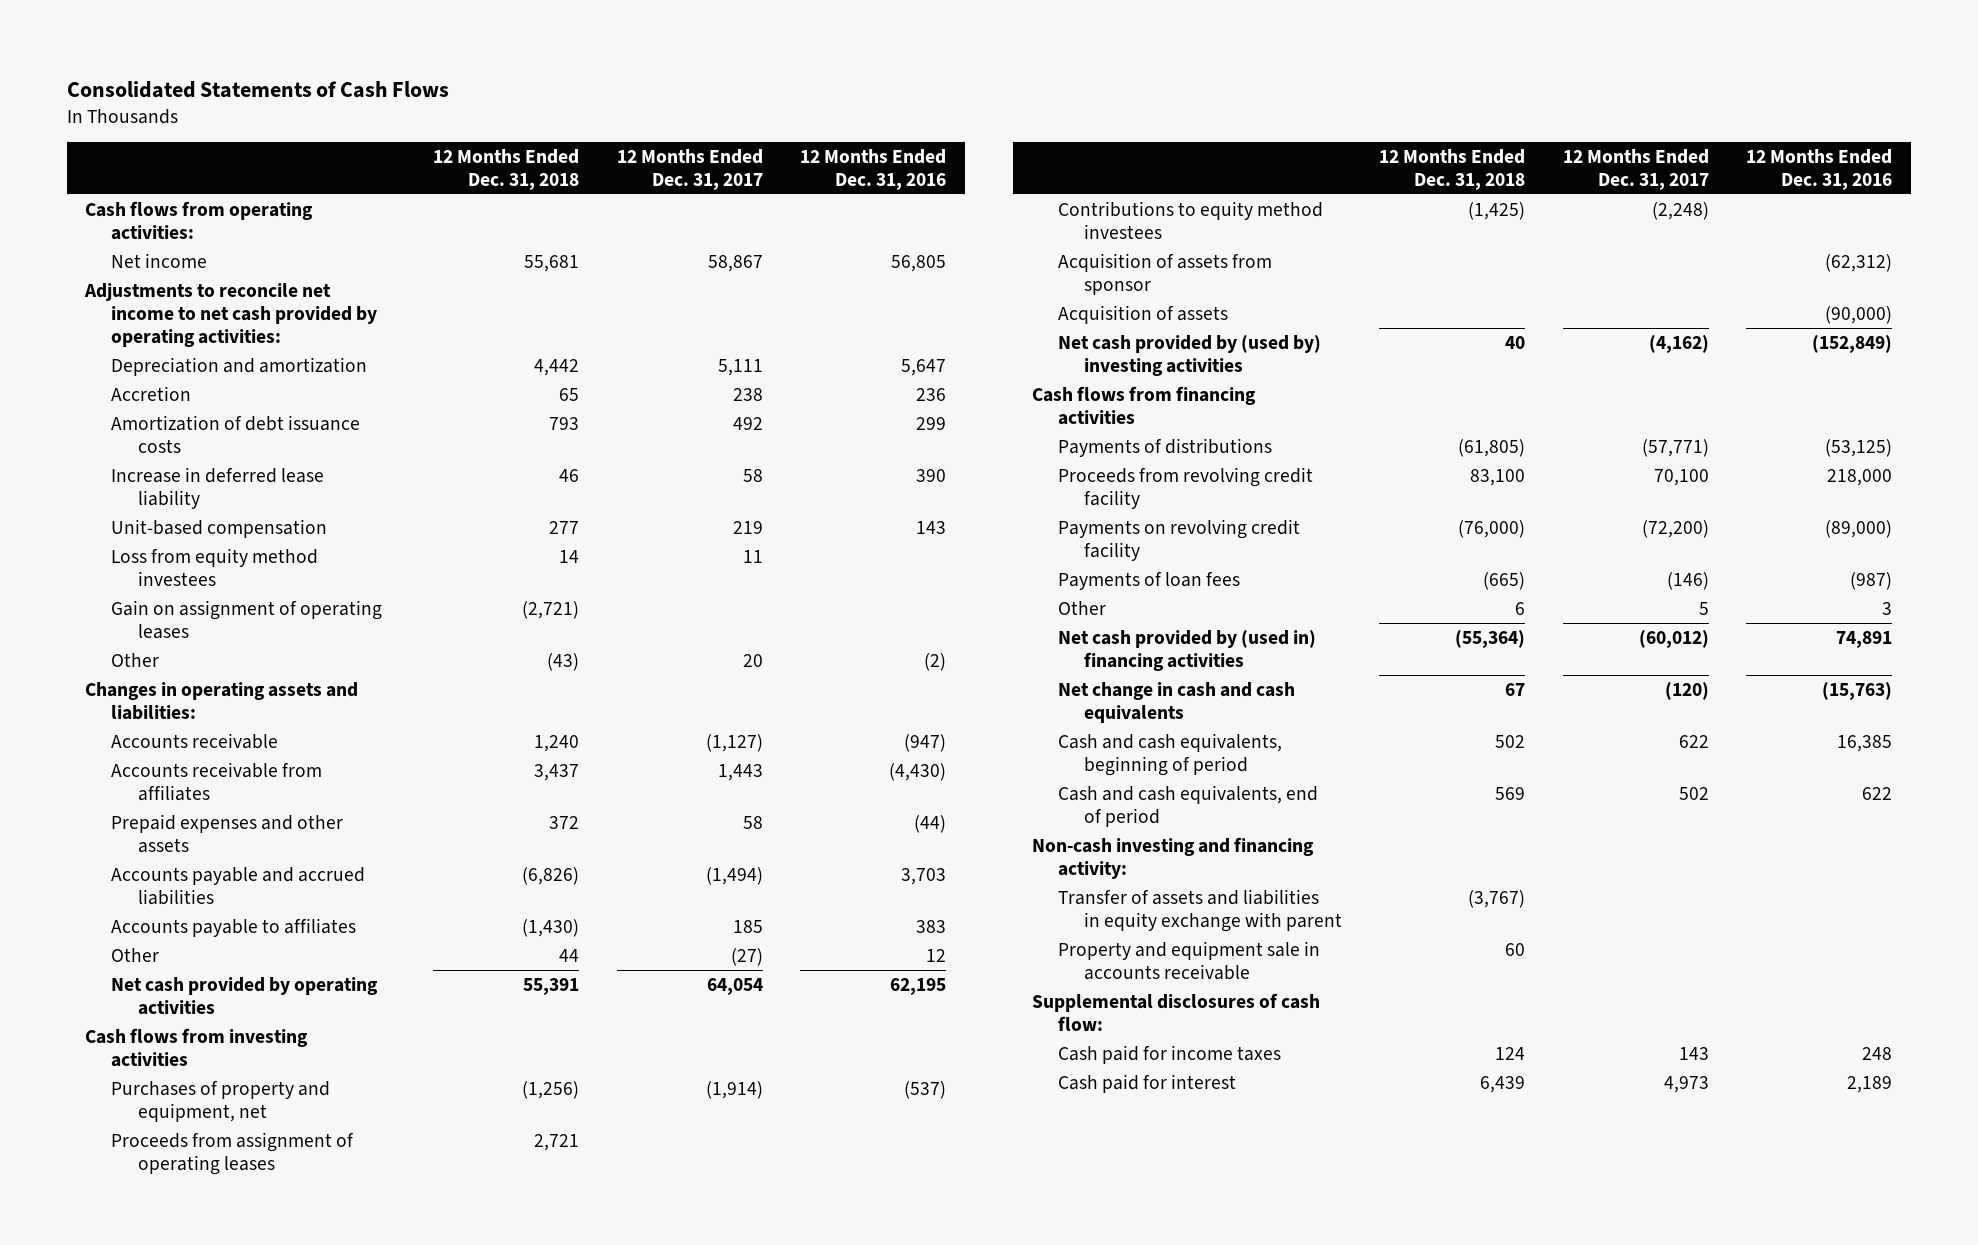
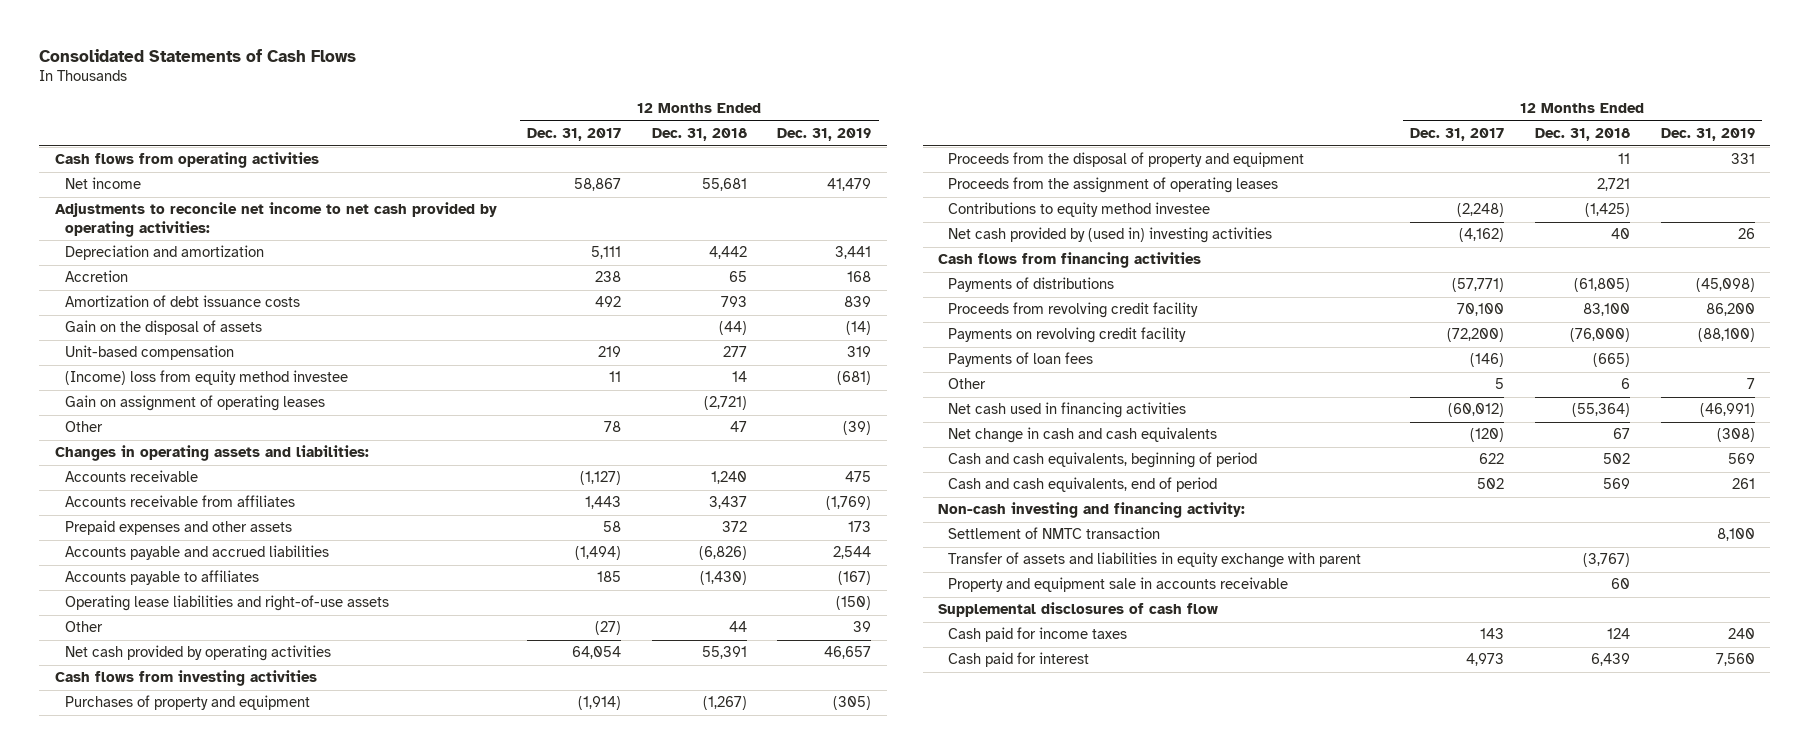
[799,148,946,190] 12 Months Ended Dec. 31, 2016 -> none
none -> [777,128,872,142] Dec. 31, 2019
[85,200,314,241] Cash flows from operating activities: -> [54,152,319,169] Cash flows from operating activities
[111,466,325,510] Increase in deferred lease liability -> none
none -> [65,320,263,336] Gain on the disposal of assets
[111,547,319,587] Loss from equity method investees -> [65,370,349,386] (Income) loss from equity method investee
[547,652,580,671] (43) -> [729,421,747,433] 47
[742,653,763,667] 20 -> [604,421,622,433] 78
none -> [65,595,390,612] Operating lease liabilities and right-of-use assets
[1057,252,1272,296] Acquisition of assets from sponsor -> none
[1057,304,1228,324] Acquisition of assets -> none
[111,1080,331,1123] Purchases of property and equipment, net -> [65,695,311,711] Purchases of property and equipment
[522,1080,580,1099] (1,256) -> [702,696,747,711] (1,267)
none -> [948,152,1305,168] Proceeds from the disposal of property and equipment
[111,1131,355,1176] Proceeds from assignment of operating leases -> [948,177,1279,194] Proceeds from the assignment of operating leases
[1057,200,1323,240] Contributions to equity method investees -> [948,202,1211,218] Contributions to equity method investee
[1057,334,1321,377] Net cash provided by (used by) investing activities -> [948,227,1273,244] Net cash provided by (used in) investing activities
[1057,629,1316,672] Net cash provided by (used in) financing activities -> [948,402,1187,419] Net cash used in financing activities
none -> [948,527,1161,540] Settlement of NMTC transaction
[1031,992,1320,1032] Supplemental disclosures of cash flow: -> [937,602,1218,618] Supplemental disclosures of cash flow

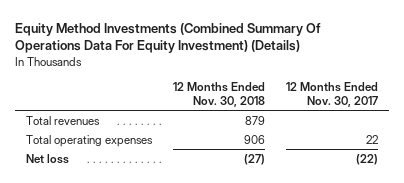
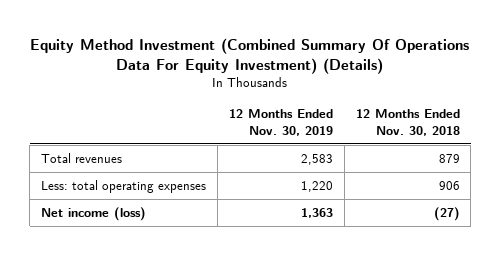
[15,22,322,54] Equity Method Investments (Combined Summary Of Operations Data For Equity Investment) (Details) -> [30,37,470,74] Equity Method Investment (Combined Summary Of Operations Data For Equity Investment) (Details)
[286,81,379,107] 12 Months Ended Nov. 30, 2017 -> none
none -> [228,108,333,136] 12 Months Ended Nov. 30, 2019
[25,134,153,147] Total operating expenses -> [41,179,207,193] Less: total operating expenses
[25,153,69,164] Net loss -> [41,206,147,221] Net income (loss)

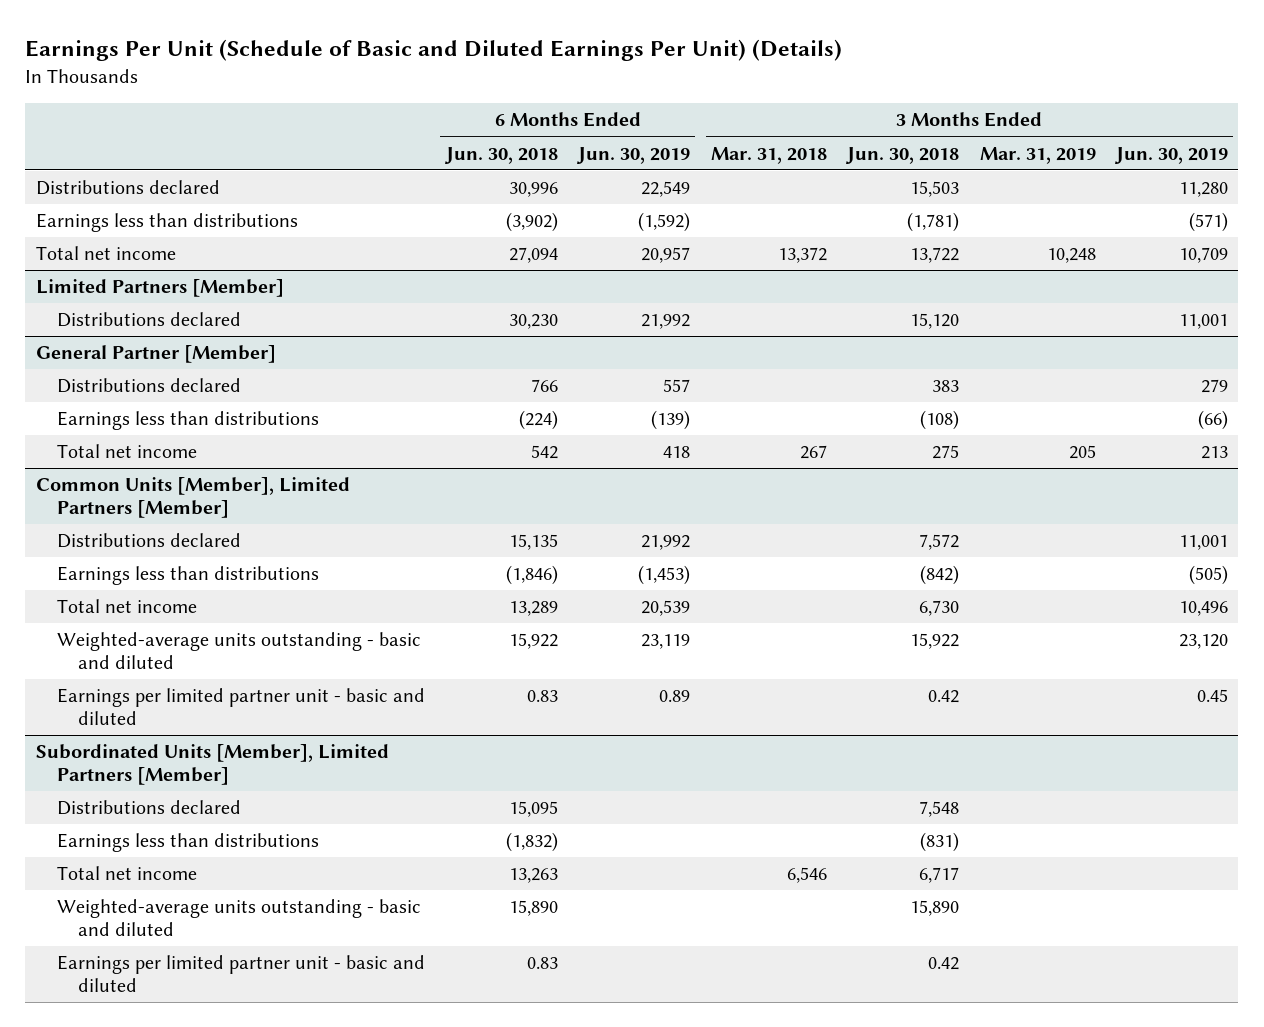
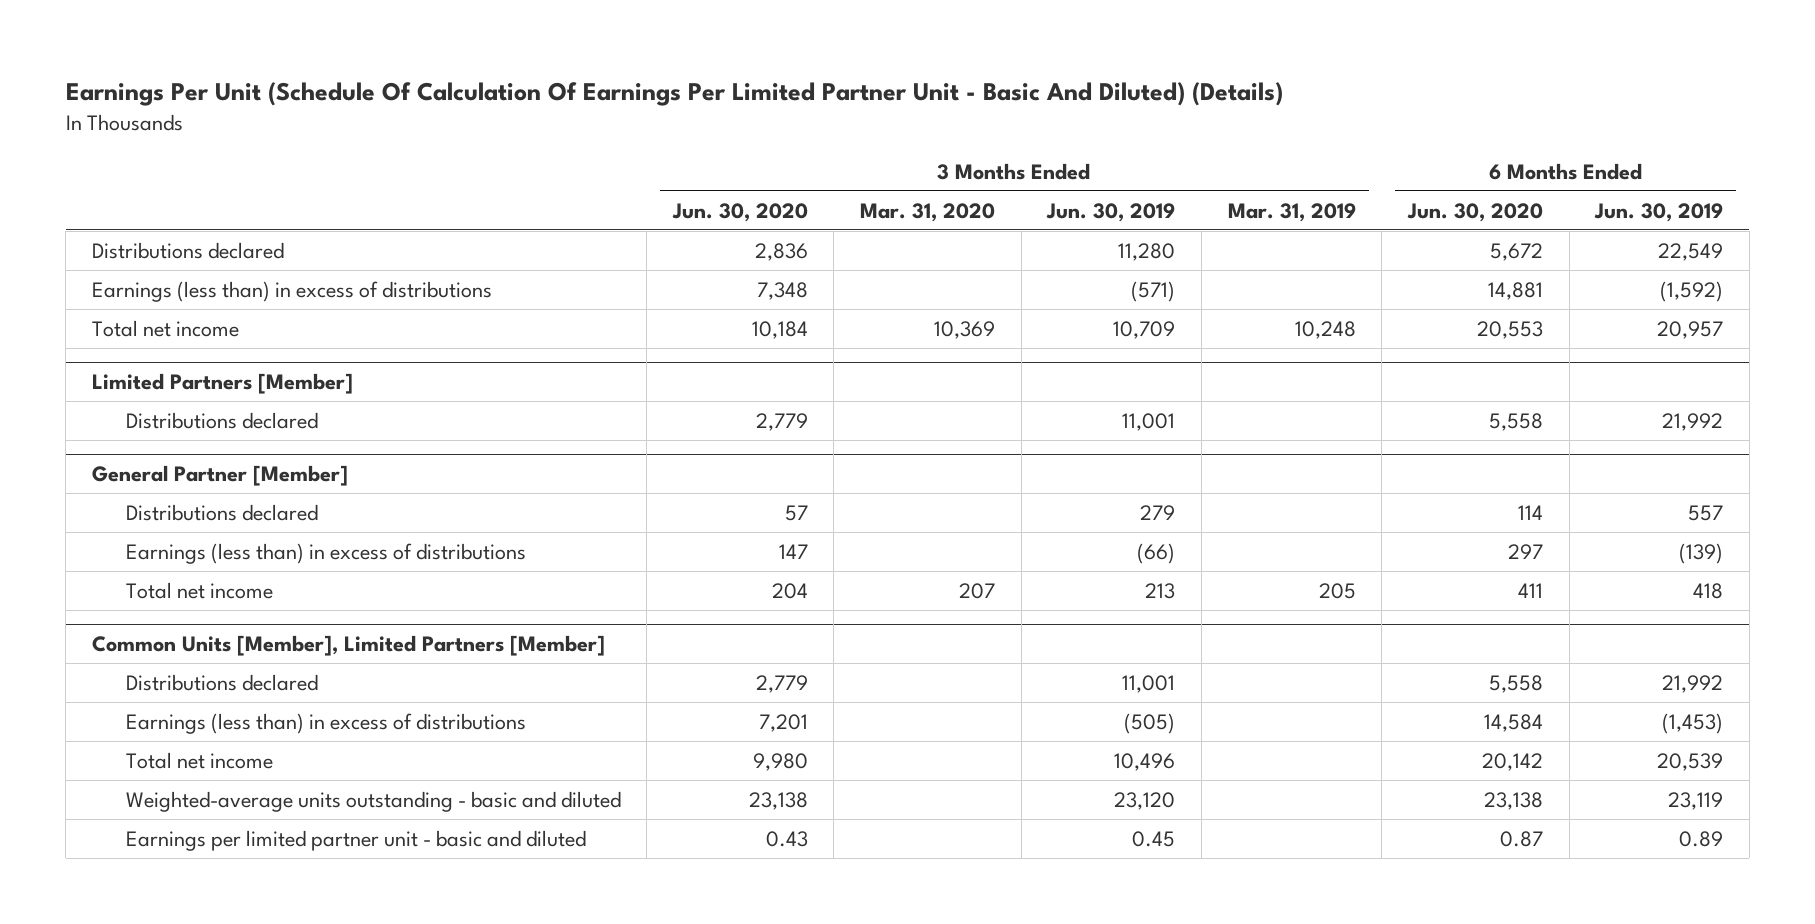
[25,39,843,62] Earnings Per Unit (Schedule of Basic and Diluted Earnings Per Unit) (Details) -> [65,82,1283,107] Earnings Per Unit (Schedule Of Calculation Of Earnings Per Limited Partner Unit - Basic And Diluted) (Details)
[443,146,558,164] Jun. 30, 2018 -> none
[710,146,827,164] Mar. 31, 2018 -> none
[845,146,960,164] Jun. 30, 2018 -> none
none -> [671,202,808,222] Jun. 30, 2020
none -> [860,202,996,222] Mar. 31, 2020
none -> [1406,202,1543,222] Jun. 30, 2020
[35,213,298,233] Earnings less than distributions -> [91,280,492,302] Earnings (less than) in excess of distributions
[57,411,320,431] Earnings less than distributions -> [125,542,526,564] Earnings (less than) in excess of distributions
[57,566,320,586] Earnings less than distributions -> [125,712,526,734] Earnings (less than) in excess of distributions
[35,744,389,786] Subordinated Units [Member], Limited Partners [Member] -> none
[57,800,242,816] Distributions declared -> none
[57,833,320,853] Earnings less than distributions -> none
[57,866,198,881] Total net income -> none
[57,899,422,937] Weighted-average units outstanding - basic and diluted -> none
[57,955,426,993] Earnings per limited partner unit - basic and diluted -> none

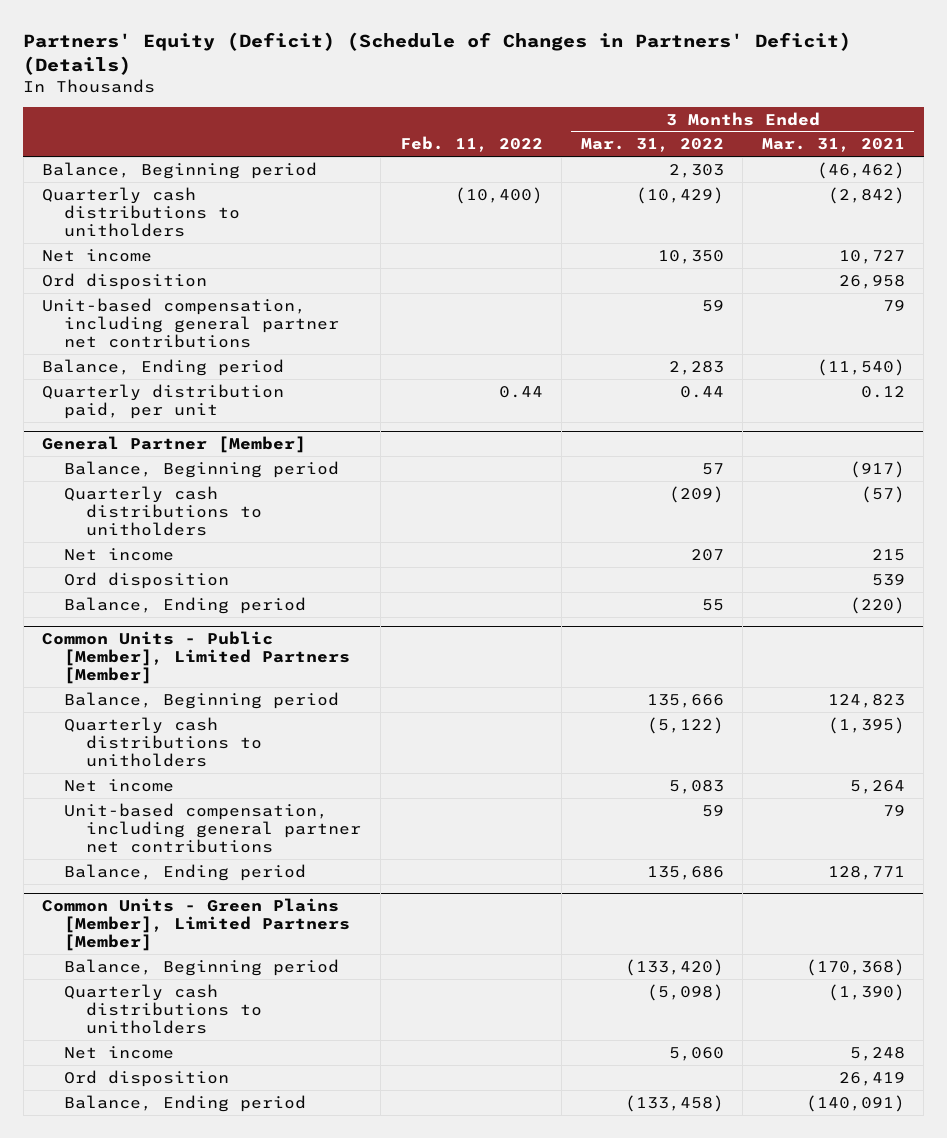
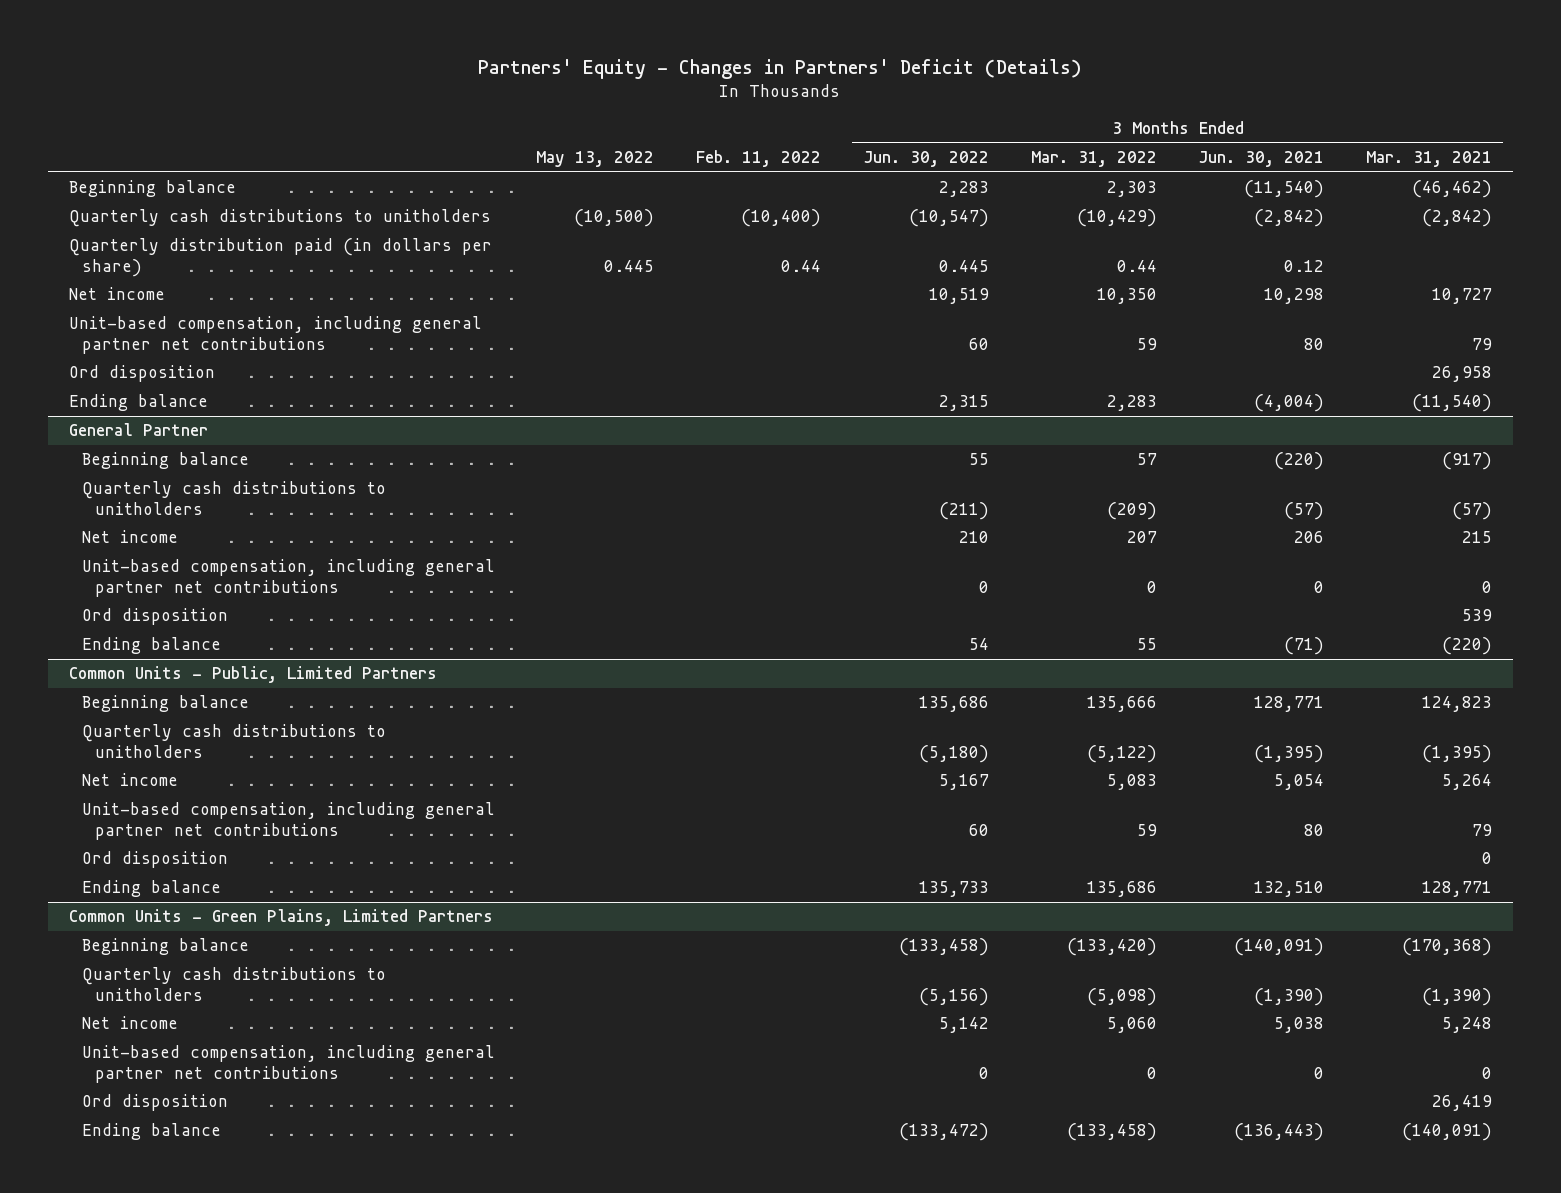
[23,32,852,75] Partners' Equity (Deficit) (Schedule of Changes in Partners' Deficit) (Details) -> [478,58,1083,79] Partners' Equity - Changes in Partners' Deficit (Details)
none -> [536,150,655,167] May 13, 2022
none -> [862,150,989,167] Jun. 30, 2022
none -> [1198,150,1325,167] Jun. 30, 2021
[42,161,318,179] Balance, Beginning period -> [68,180,236,198] Beginning balance
none -> [68,238,492,277] Quarterly distribution paid (in dollars per share)
[42,383,285,419] Quarterly distribution paid, per unit -> none
[42,272,208,290] Ord disposition -> [68,365,215,383] Ord disposition
[42,358,285,376] Balance, Ending period -> [68,394,208,412] Ending balance
[42,435,307,453] General Partner [Member] -> [68,423,208,437] General Partner
[64,460,340,478] Balance, Beginning period -> [81,452,249,470] Beginning balance
none -> [81,559,495,597] Unit-based compensation, including general partner net contributions
[64,596,307,614] Balance, Ending period -> [81,637,221,655] Ending balance
[42,630,351,685] Common Units - Public [Member], Limited Partners [Member] -> [68,666,437,684] Common Units - Public, Limited Partners
[64,691,340,709] Balance, Beginning period -> [81,695,249,713] Beginning balance
none -> [81,851,228,869] Ord disposition
[64,863,307,881] Balance, Ending period -> [81,880,221,898] Ending balance
[42,897,351,952] Common Units - Green Plains [Member], Limited Partners [Member] -> [68,909,493,927] Common Units - Green Plains, Limited Partners
[64,958,340,976] Balance, Beginning period -> [81,938,249,956] Beginning balance
none -> [81,1045,495,1083] Unit-based compensation, including general partner net contributions
[64,1094,307,1112] Balance, Ending period -> [81,1123,221,1141] Ending balance

